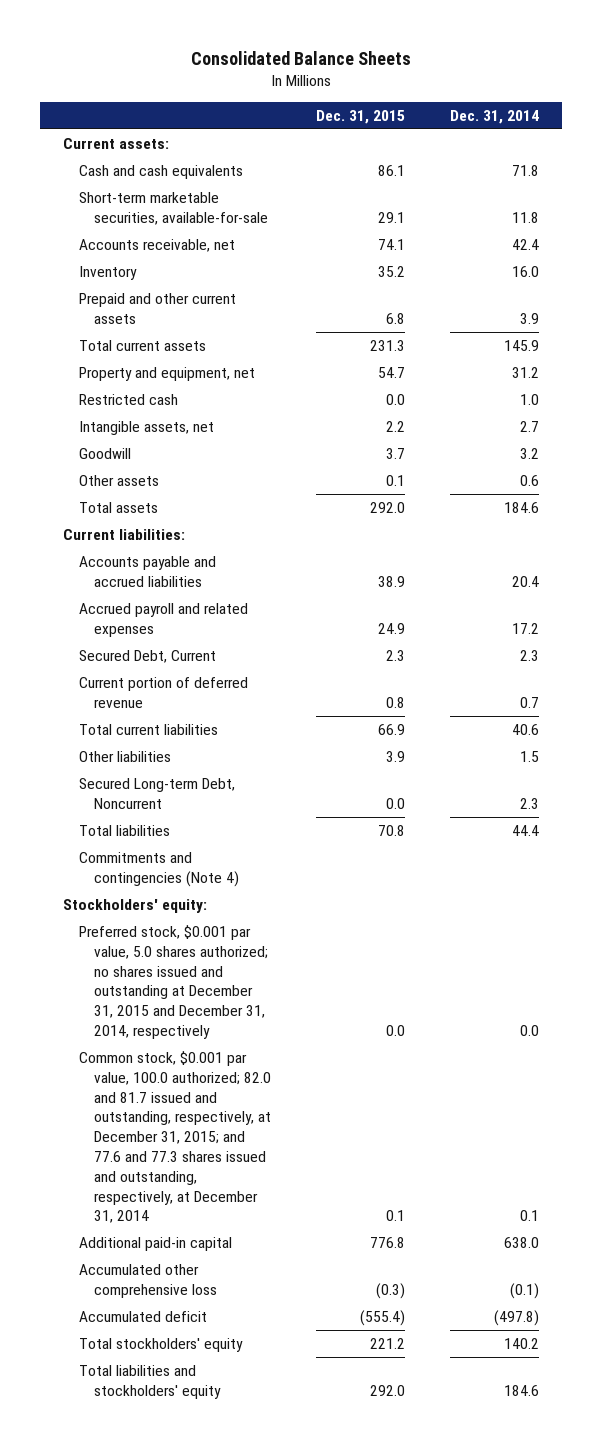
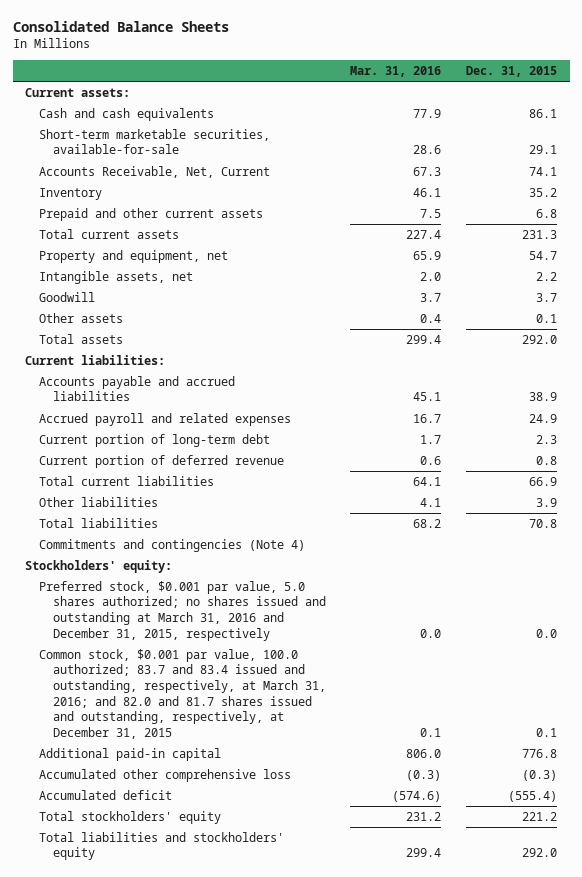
[450,109,540,124] Dec. 31, 2014 -> none
none -> [350,65,442,77] Mar. 31, 2016
[78,238,235,252] Accounts receivable, net -> [38,165,270,178] Accounts Receivable, Net, Current
[78,393,178,405] Restricted cash -> none
[78,649,216,663] Secured Debt, Current -> [38,433,270,447] Current portion of long-term debt
[78,777,235,809] Secured Long-term Debt, Noncurrent -> none
[78,924,269,1039] Preferred stock, $0.001 par value, 5.0 shares authorized; no shares issued and outstanding at December 31, 2015 and December 31, 2014, respectively -> [38,580,326,641] Preferred stock, $0.001 par value, 5.0 shares authorized; no shares issued and outstanding at March 31, 2016 and December 31, 2015, respectively
[78,1050,272,1224] Common stock, $0.001 par value, 100.0 authorized; 82.0 and 81.7 issued and outstanding, respectively, at December 31, 2015; and 77.6 and 77.3 shares issued and outstanding, respectively, at December 31, 2014 -> [38,648,326,739] Common stock, $0.001 par value, 100.0 authorized; 83.7 and 83.4 issued and outstanding, respectively, at March 31, 2016; and 82.0 and 81.7 shares issued and outstanding, respectively, at December 31, 2015

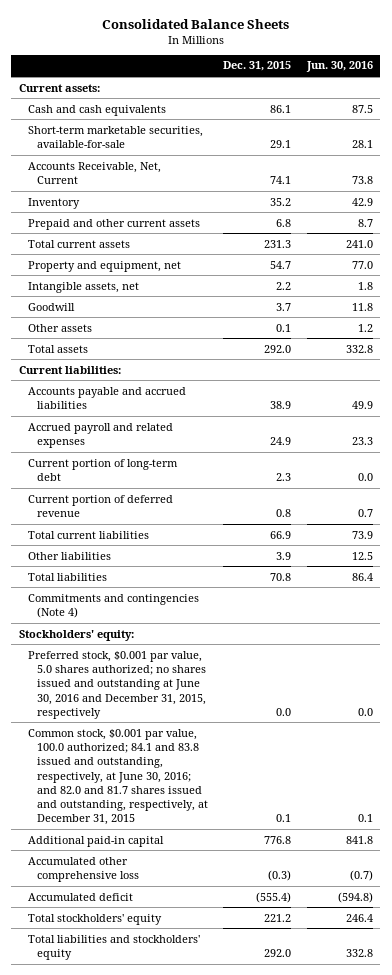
[350,65,442,77] Mar. 31, 2016 -> none
none -> [305,61,373,73] Jun. 30, 2016
[38,580,326,641] Preferred stock, $0.001 par value, 5.0 shares authorized; no shares issued and outstanding at March 31, 2016 and December 31, 2015, respectively -> [28,650,207,719] Preferred stock, $0.001 par value, 5.0 shares authorized; no shares issued and outstanding at June 30, 2016 and December 31, 2015, respectively
[38,648,326,739] Common stock, $0.001 par value, 100.0 authorized; 83.7 and 83.4 issued and outstanding, respectively, at March 31, 2016; and 82.0 and 81.7 shares issued and outstanding, respectively, at December 31, 2015 -> [28,728,209,826] Common stock, $0.001 par value, 100.0 authorized; 84.1 and 83.8 issued and outstanding, respectively, at June 30, 2016; and 82.0 and 81.7 shares issued and outstanding, respectively, at December 31, 2015

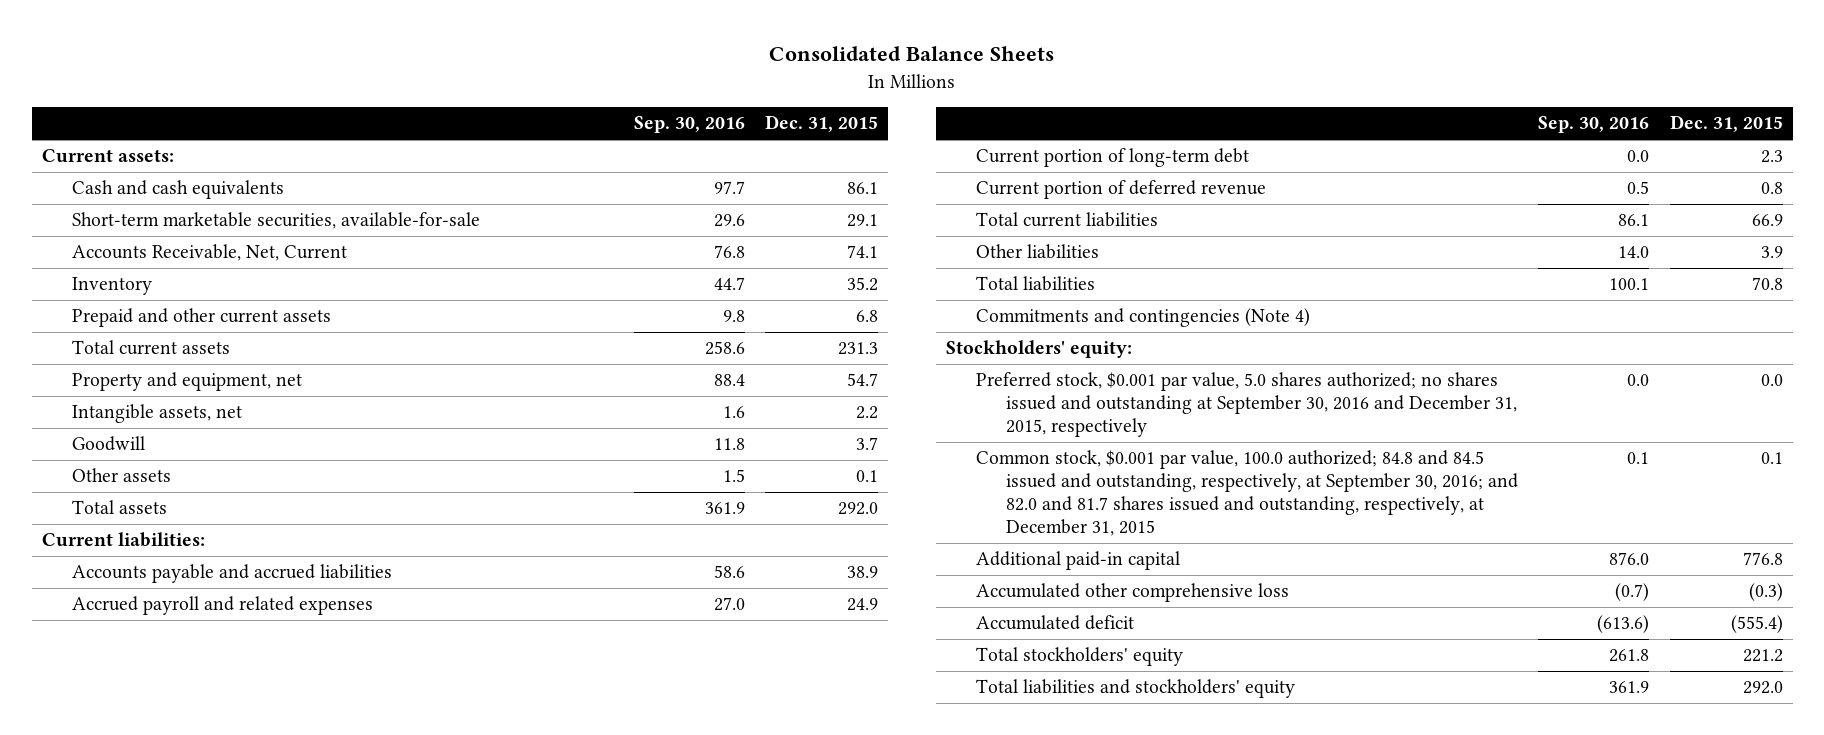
[305,61,373,73] Jun. 30, 2016 -> none
none -> [633,116,745,134] Sep. 30, 2016
[28,650,207,719] Preferred stock, $0.001 par value, 5.0 shares authorized; no shares issued and outstanding at June 30, 2016 and December 31, 2015, respectively -> [976,372,1518,437] Preferred stock, $0.001 par value, 5.0 shares authorized; no shares issued and outstanding at September 30, 2016 and December 31, 2015, respectively
[28,728,209,826] Common stock, $0.001 par value, 100.0 authorized; 84.1 and 83.8 issued and outstanding, respectively, at June 30, 2016; and 82.0 and 81.7 shares issued and outstanding, respectively, at December 31, 2015 -> [976,450,1519,536] Common stock, $0.001 par value, 100.0 authorized; 84.8 and 84.5 issued and outstanding, respectively, at September 30, 2016; and 82.0 and 81.7 shares issued and outstanding, respectively, at December 31, 2015

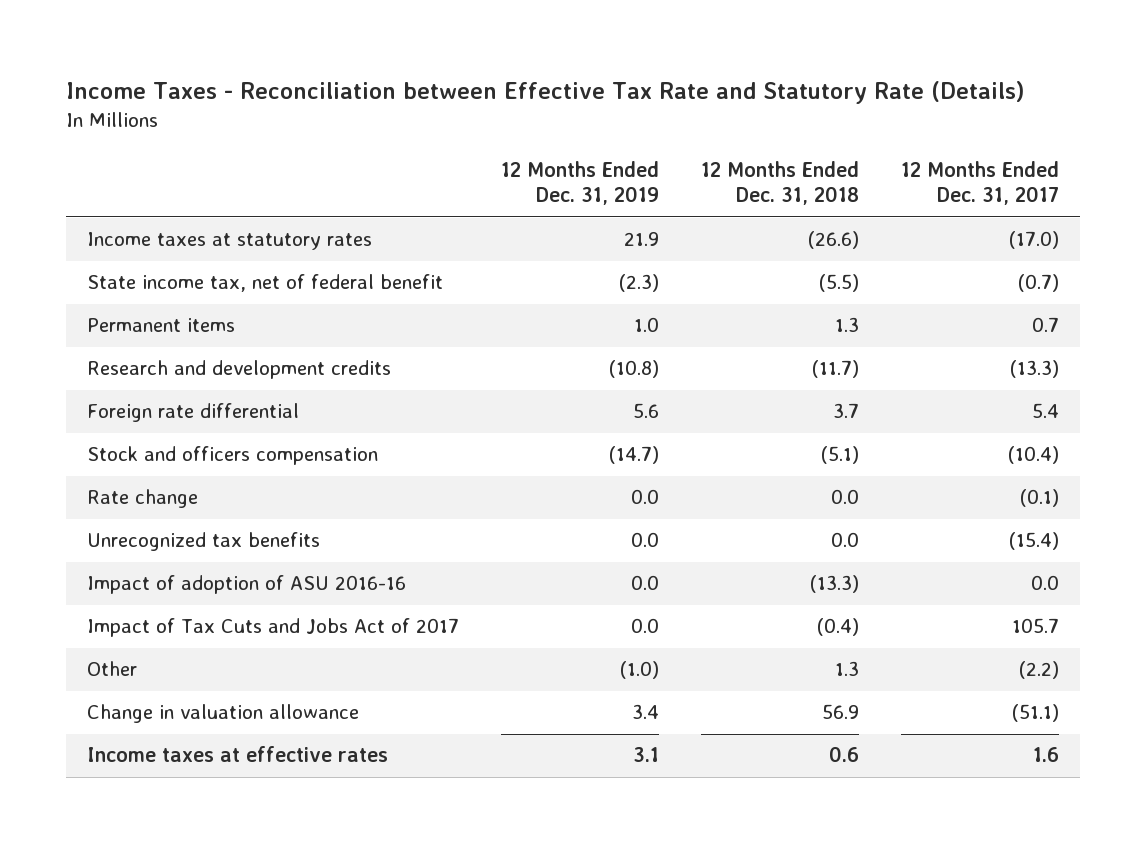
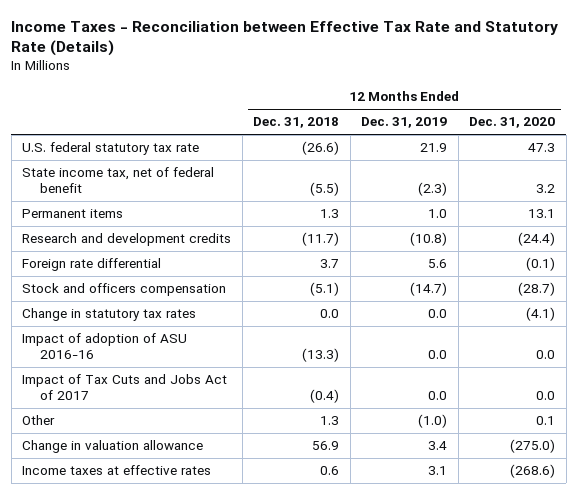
[901,160,1060,206] 12 Months Ended Dec. 31, 2017 -> none
none -> [469,117,556,129] Dec. 31, 2020
[87,232,373,251] Income taxes at statutory rates -> [22,142,200,156] U.S. federal statutory tax rate
[87,532,321,552] Unrecognized tax benefits -> none
[87,489,199,509] Rate change -> [22,308,197,322] Change in statutory tax rates

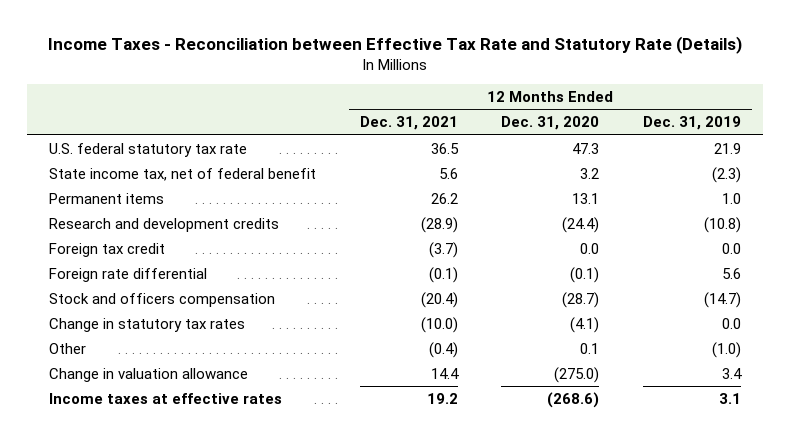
[253,117,340,129] Dec. 31, 2018 -> none
none -> [359,116,458,131] Dec. 31, 2021
none -> [48,242,165,257] Foreign tax credit
[22,333,188,360] Impact of adoption of ASU 2016-16 -> none
[22,374,228,401] Impact of Tax Cuts and Jobs Act of 2017 -> none

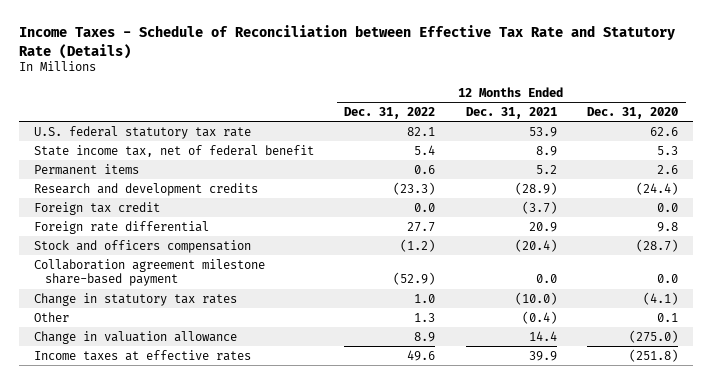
[47,35,742,54] Income Taxes - Reconciliation between Effective Tax Rate and Statutory Rate (Details) -> [19,25,676,59] Income Taxes - Schedule of Reconciliation between Effective Tax Rate and Statutory Rate (Details)
[643,116,742,131] Dec. 31, 2019 -> none
none -> [344,106,436,119] Dec. 31, 2022
[430,142,459,154] 36.5 -> [528,126,557,137] 53.9
[572,142,600,154] 47.3 -> [649,126,678,136] 62.6
[438,167,458,179] 5.6 -> [535,145,557,156] 8.9
[580,167,600,179] 3.2 -> [656,145,678,155] 5.3
[430,192,458,204] 26.2 -> [535,164,557,174] 5.2
[572,192,600,204] 13.1 -> [656,164,678,174] 2.6
[428,266,458,283] (0.1) -> [528,221,557,232] 20.9
[570,266,600,283] (0.1) -> [656,221,678,232] 9.8
none -> [34,258,266,287] Collaboration agreement milestone share-based payment
[426,392,458,404] 19.2 -> [528,350,557,361] 39.9
[547,391,600,408] (268.6) -> [628,348,678,362] (251.8)

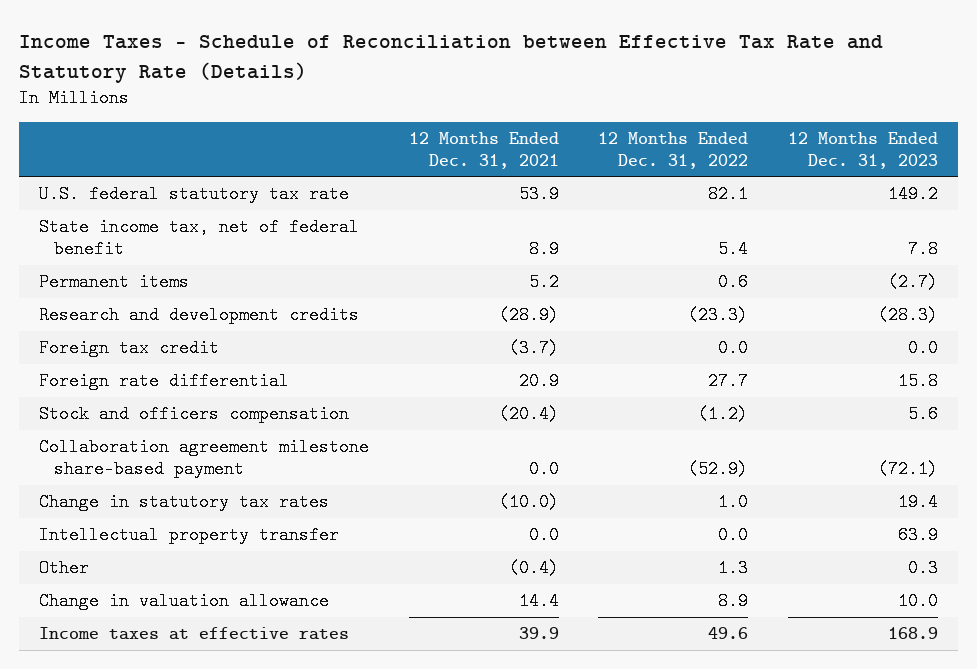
[586,106,678,119] Dec. 31, 2020 -> none
none -> [787,131,938,169] 12 Months Ended Dec. 31, 2023
none -> [39,526,340,545] Intellectual property transfer

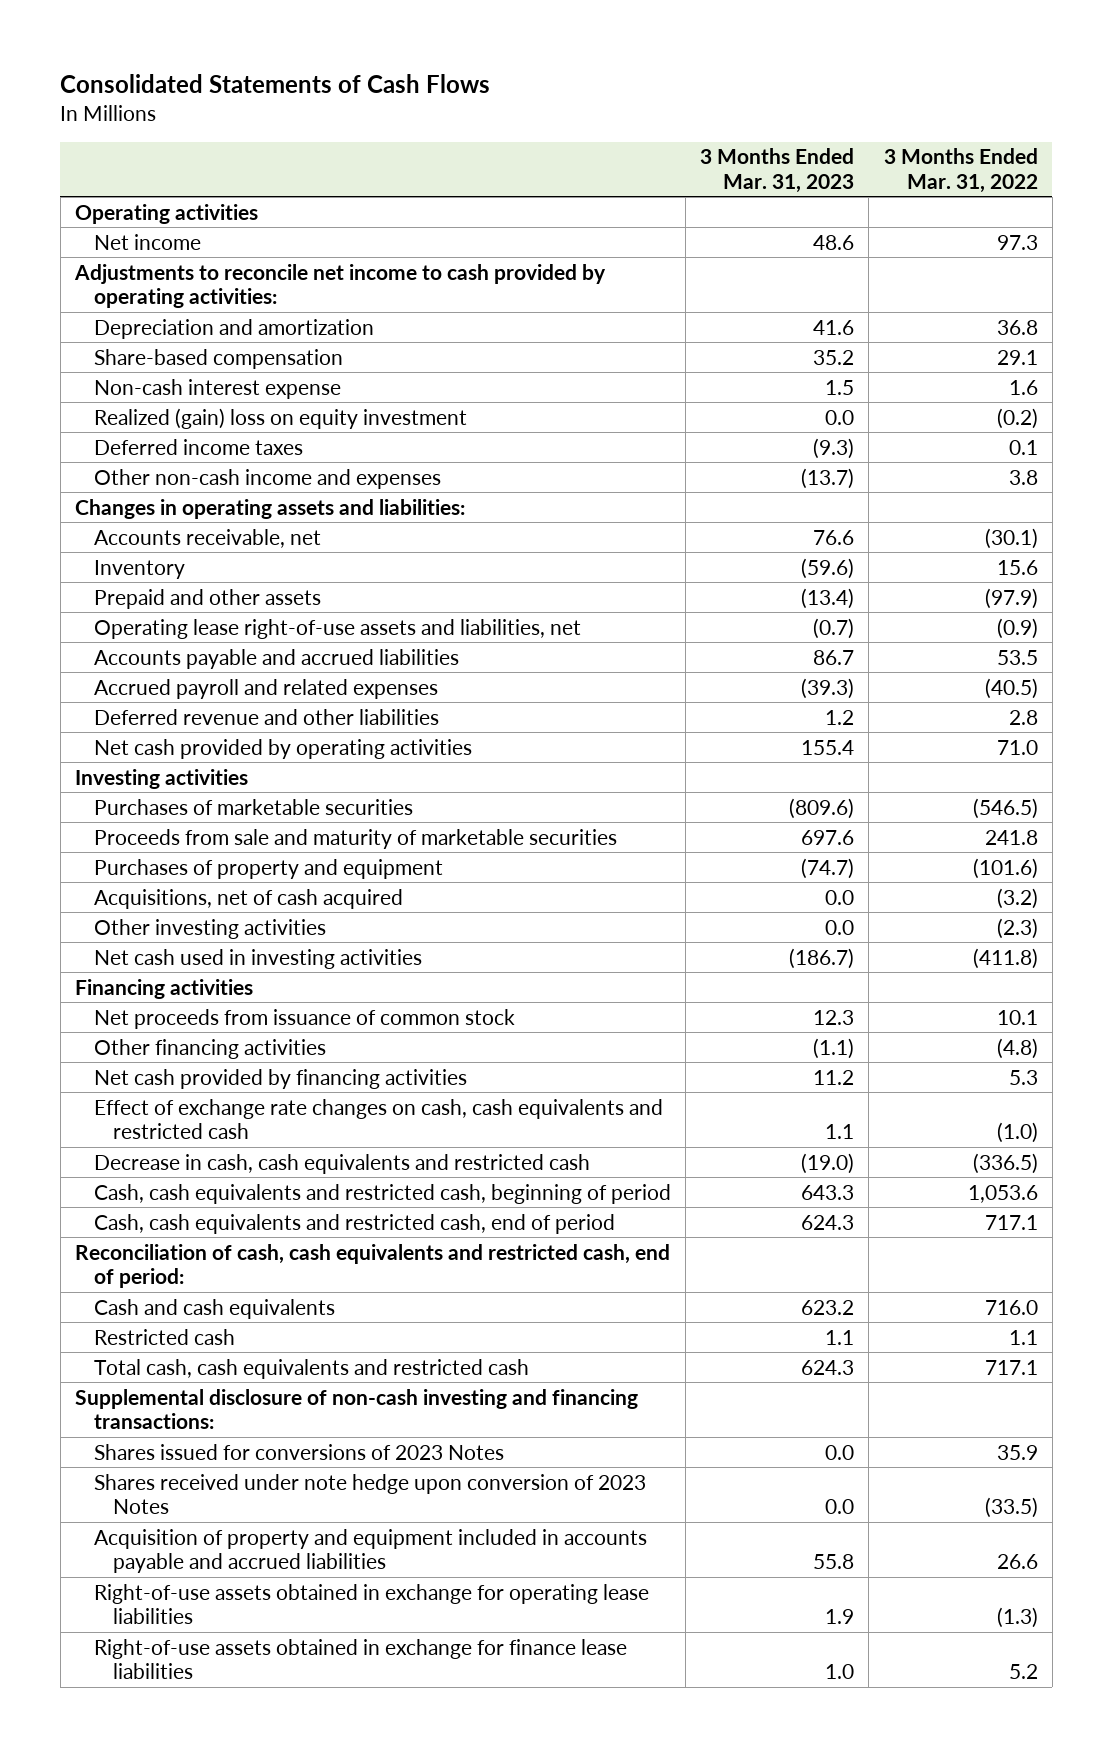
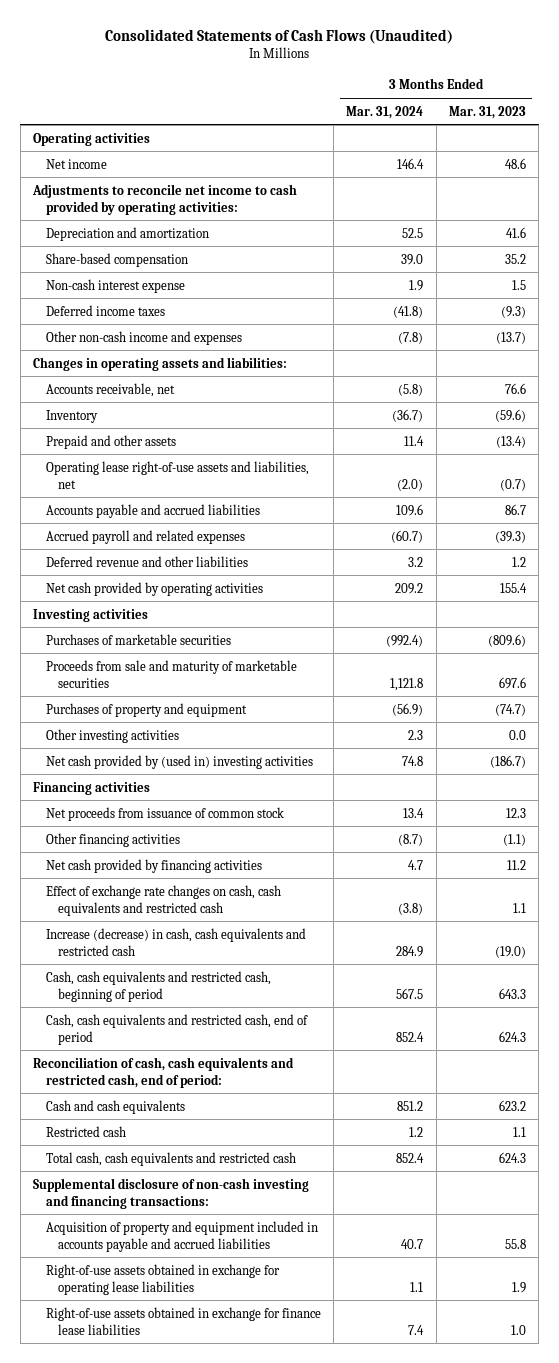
[60,73,491,93] Consolidated Statements of Cash Flows -> [105,28,454,44] Consolidated Statements of Cash Flows (Unaudited)
[883,148,1038,193] 3 Months Ended Mar. 31, 2022 -> none
none -> [346,105,424,119] Mar. 31, 2024
[93,407,467,429] Realized (gain) loss on equity investment -> none
[93,888,403,909] Acquisitions, net of cash acquired -> none
[93,948,422,969] Net cash used in investing activities -> [45,754,313,769] Net cash provided by (used in) investing activities
[93,1153,590,1174] Decrease in cash, cash equivalents and restricted cash -> [45,927,306,956] Increase (decrease) in cash, cash equivalents and restricted cash
[93,1443,504,1460] Shares issued for conversions of 2023 Notes -> none
[93,1473,646,1514] Shares received under note hedge upon conversion of 2023 Notes -> none

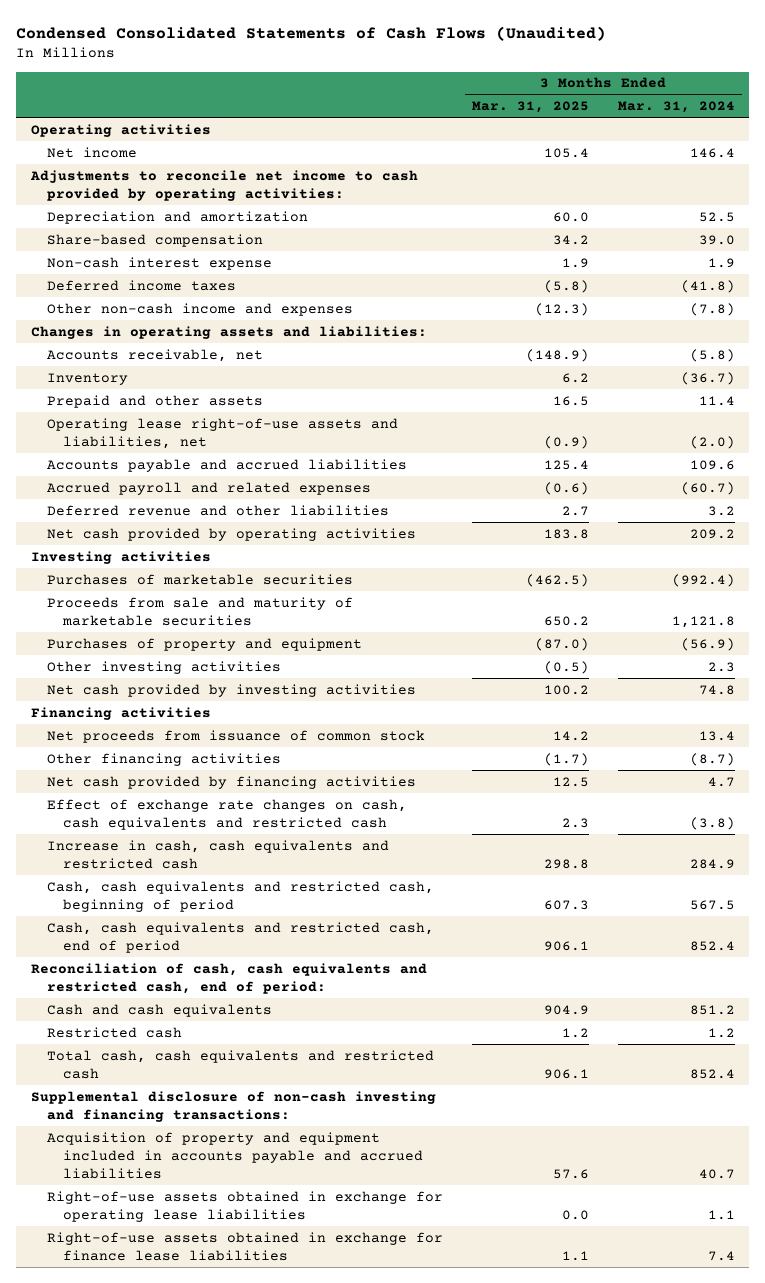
[105,28,454,44] Consolidated Statements of Cash Flows (Unaudited) -> [15,26,606,42] Condensed Consolidated Statements of Cash Flows (Unaudited)
[448,105,526,119] Mar. 31, 2023 -> none
none -> [471,101,589,114] Mar. 31, 2025
[45,754,313,769] Net cash provided by (used in) investing activities -> [46,683,416,697] Net cash provided by investing activities
[45,927,306,956] Increase (decrease) in cash, cash equivalents and restricted cash -> [46,839,389,869] Increase in cash, cash equivalents and restricted cash

